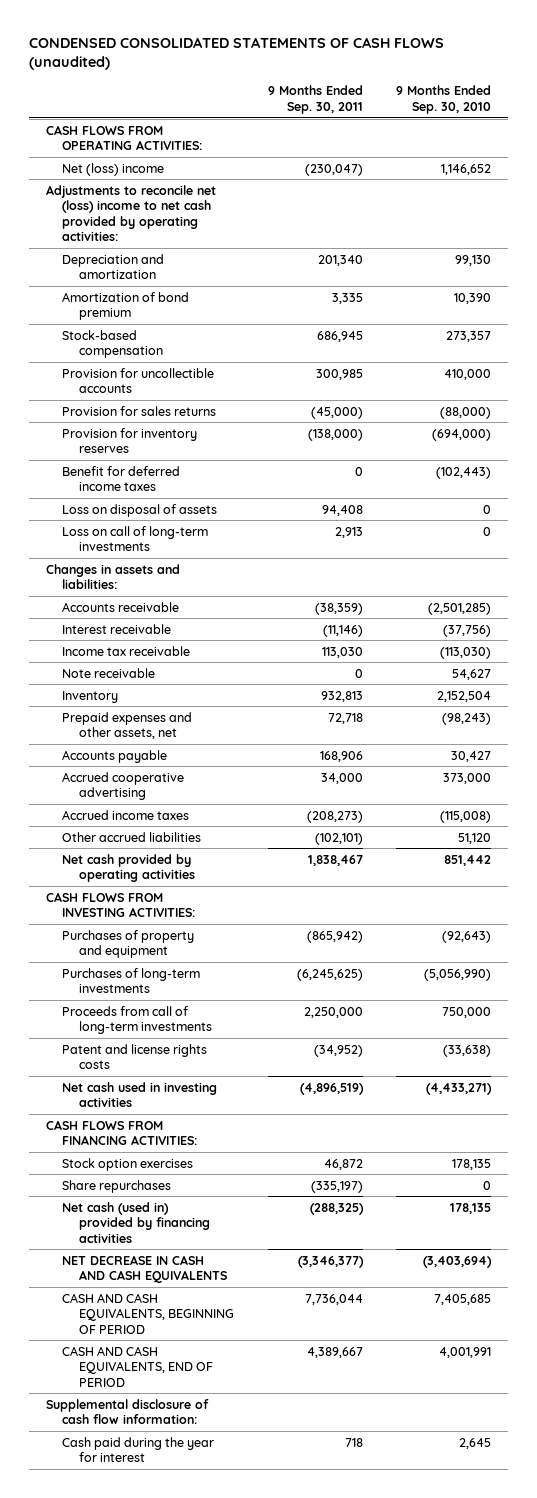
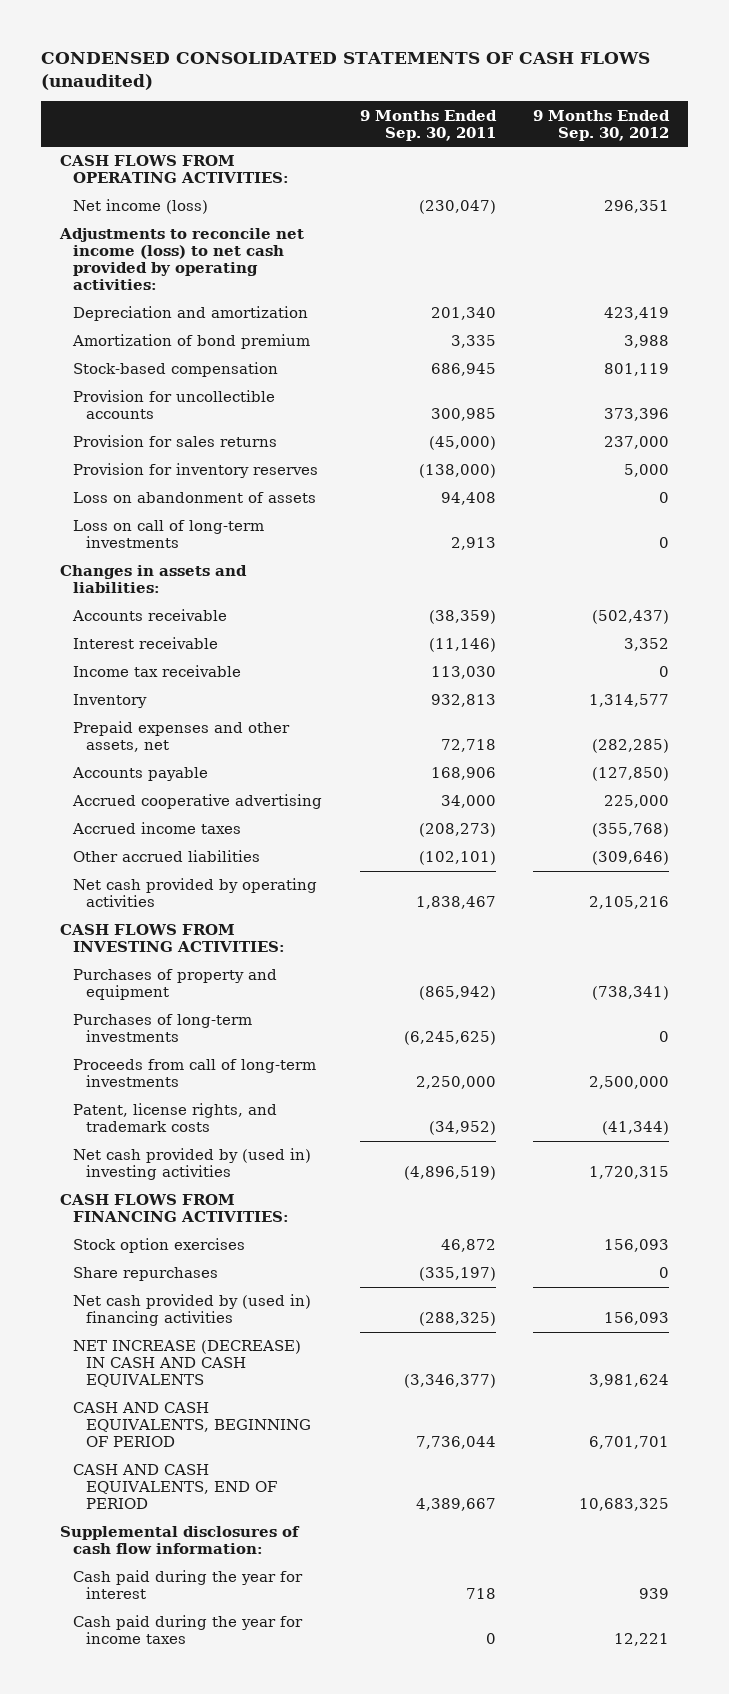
[396,85,492,115] 9 Months Ended Sep. 30, 2010 -> none
none -> [533,109,671,141] 9 Months Ended Sep. 30, 2012
[62,162,165,176] Net (loss) income -> [72,199,208,215] Net income (loss)
[45,184,216,242] Adjustments to reconcile net (loss) income to net cash provided by operating activities: -> [58,228,304,291] Adjustments to reconcile net income (loss) to net cash provided by operating activities:
[62,465,181,492] Benefit for deferred income taxes -> none
[62,503,218,517] Loss on disposal of assets -> [72,492,316,504] Loss on abandonment of assets
[62,667,156,678] Note receivable -> none
[62,1043,208,1070] Patent and license rights costs -> [72,1103,277,1133] Patent, license rights, and trademark costs
[62,1081,218,1108] Net cash used in investing activities -> [72,1148,311,1181] Net cash provided by (used in) investing activities
[62,1201,210,1243] Net cash (used in) provided by financing activities -> [72,1294,311,1327] Net cash provided by (used in) financing activities
[62,1254,227,1284] NET DECREASE IN CASH AND CASH EQUIVALENTS -> [72,1340,301,1388] NET INCREASE (DECREASE) IN CASH AND CASH EQUIVALENTS
[45,1398,209,1425] Supplemental disclosure of cash flow information: -> [59,1526,300,1555] Supplemental disclosures of cash flow information:
none -> [72,1615,303,1645] Cash paid during the year for income taxes

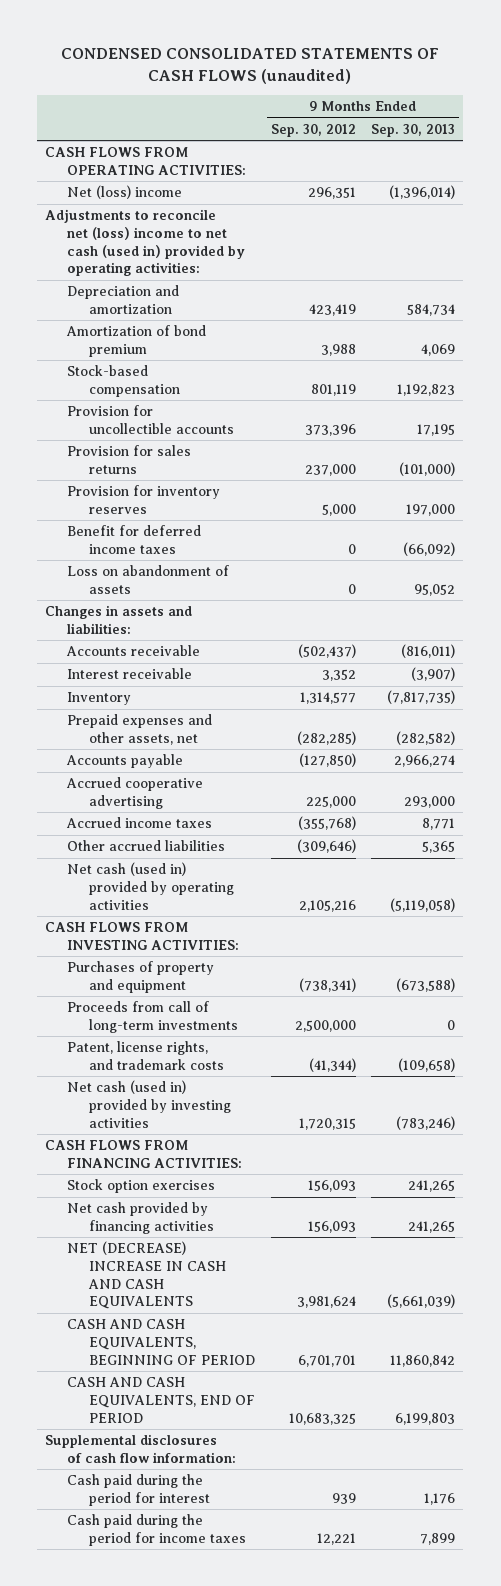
[359,109,497,141] 9 Months Ended Sep. 30, 2011 -> none
none -> [371,123,456,137] Sep. 30, 2013
[72,199,208,215] Net income (loss) -> [67,185,183,200] Net (loss) income
[58,228,304,291] Adjustments to reconcile net income (loss) to net cash provided by operating activities: -> [45,209,246,277] Adjustments to reconcile net (loss) income to net cash (used in) provided by operating activities:
none -> [67,525,202,554] Benefit for deferred income taxes
[72,520,264,549] Loss on call of long-term investments -> none
[72,665,241,678] Income tax receivable -> none
[72,878,317,908] Net cash provided by operating activities -> [67,862,235,910] Net cash (used in) provided by operating activities
[72,1014,252,1043] Purchases of long-term investments -> none
[72,1148,311,1181] Net cash provided by (used in) investing activities -> [67,1080,232,1128] Net cash (used in) provided by investing activities
[72,1267,218,1282] Share repurchases -> none
[72,1294,311,1327] Net cash provided by (used in) financing activities -> [67,1202,215,1234] Net cash provided by financing activities
[72,1340,301,1388] NET INCREASE (DECREASE) IN CASH AND CASH EQUIVALENTS -> [67,1241,227,1310] NET (DECREASE) INCREASE IN CASH AND CASH EQUIVALENTS
[72,1570,303,1600] Cash paid during the year for interest -> [67,1474,211,1506] Cash paid during the period for interest
[72,1615,303,1645] Cash paid during the year for income taxes -> [67,1514,247,1546] Cash paid during the period for income taxes

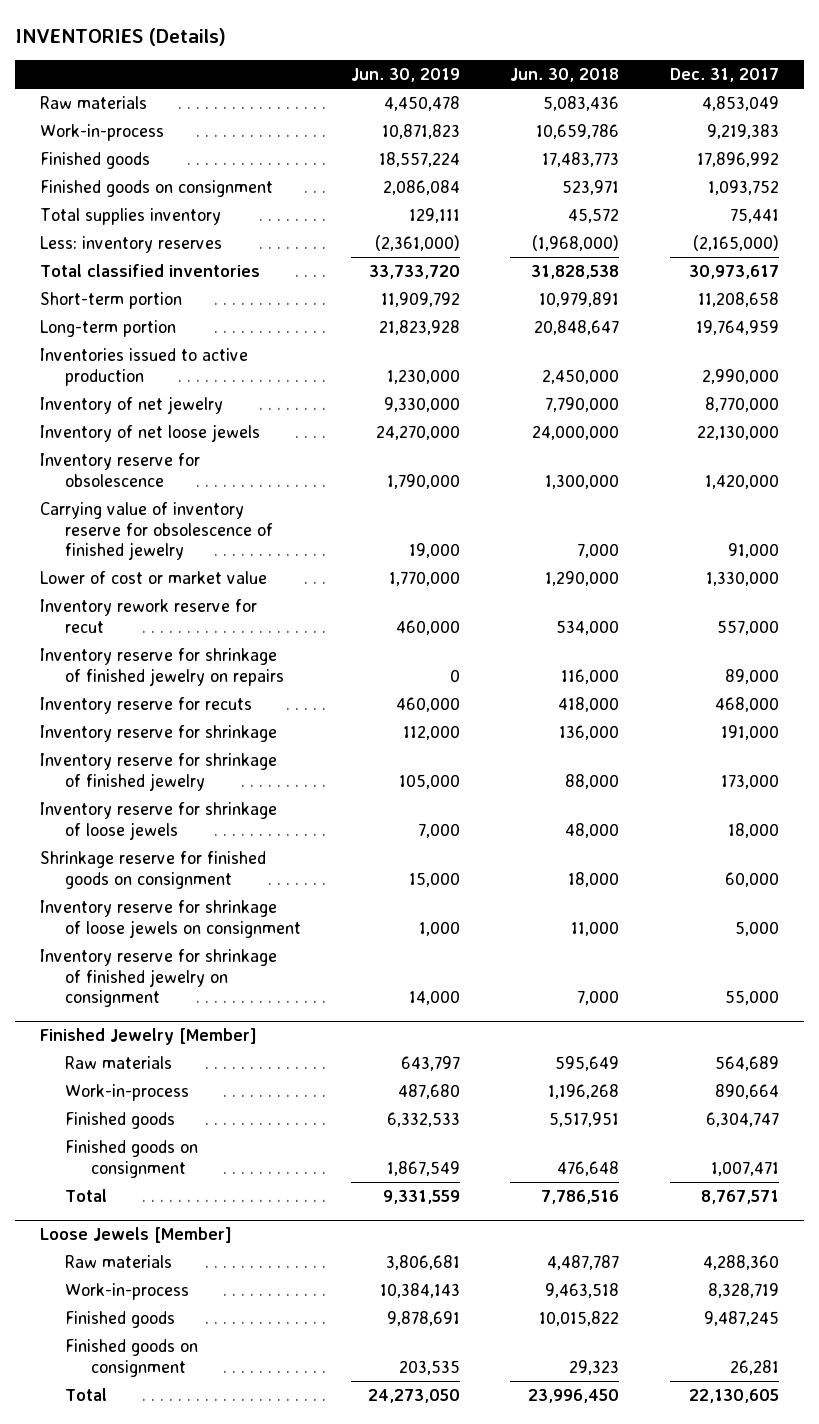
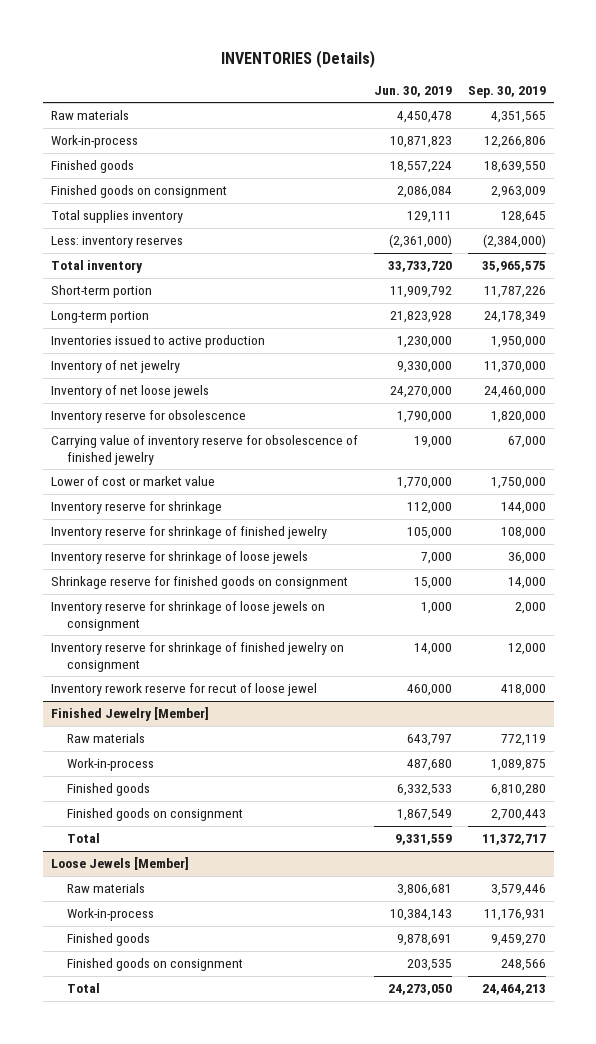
[510,68,620,83] Jun. 30, 2018 -> none
[669,68,779,83] Dec. 31, 2017 -> none
none -> [467,85,546,98] Sep. 30, 2019
[40,264,261,278] Total classified inventories -> [50,260,143,274] Total inventory
[40,599,258,633] Inventory rework reserve for recut -> none
[40,648,285,686] Inventory reserve for shrinkage of finished jewelry on repairs -> none
[40,697,253,715] Inventory reserve for recuts -> none
none -> [50,683,317,697] Inventory rework reserve for recut of loose jewel

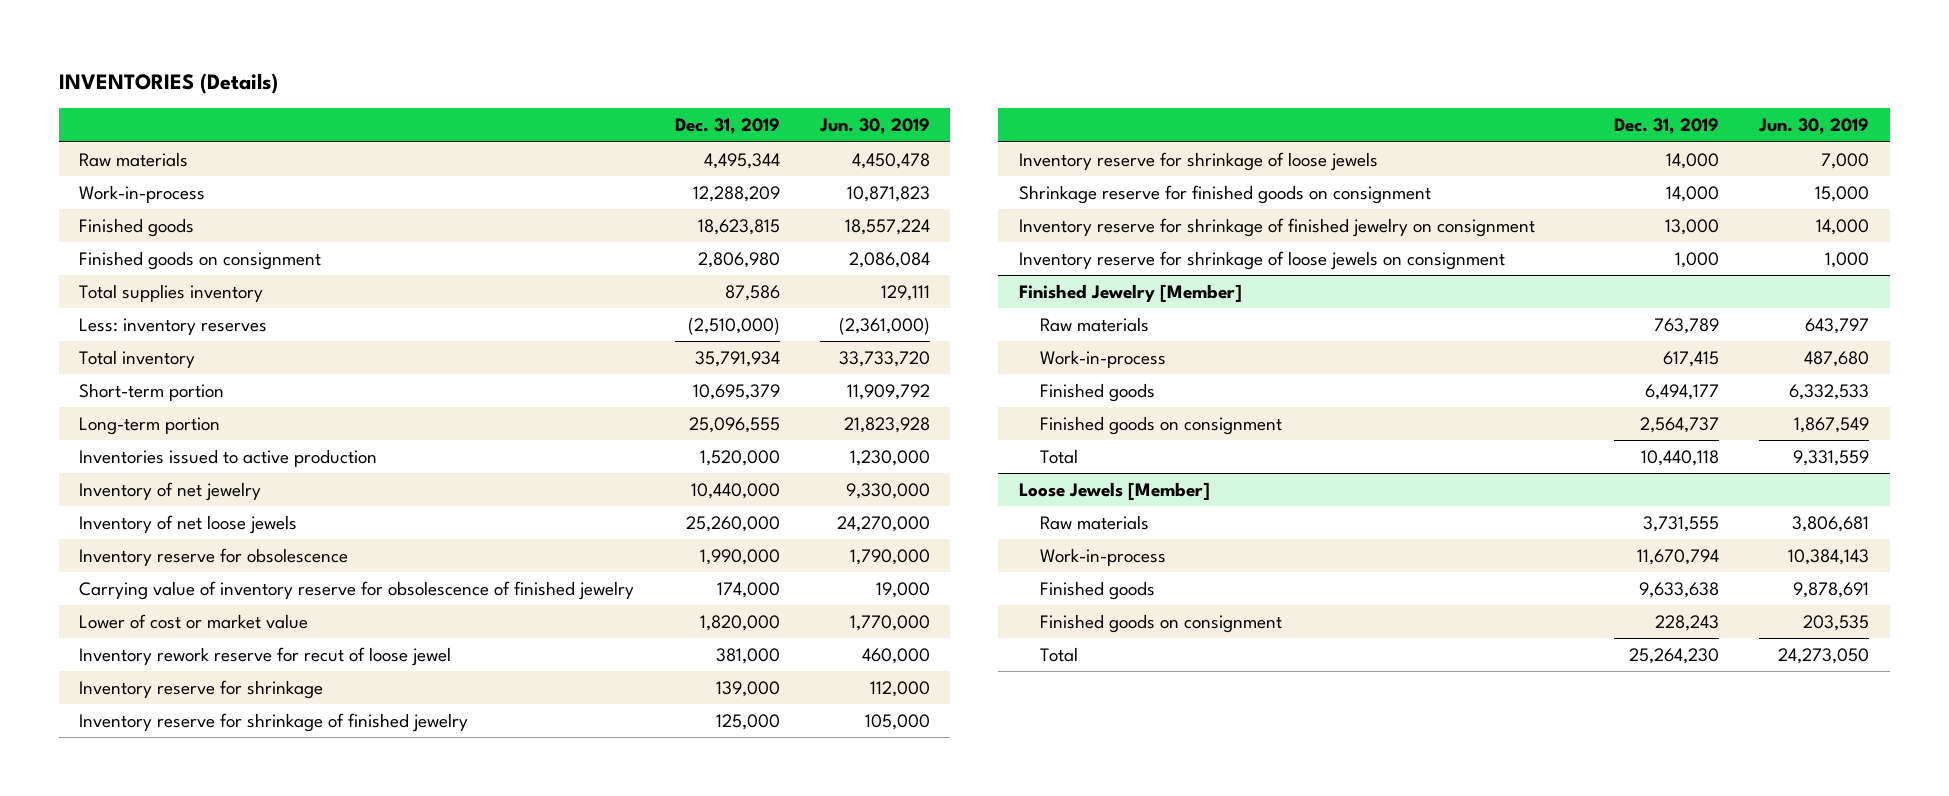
[467,85,546,98] Sep. 30, 2019 -> none
none -> [674,118,780,135] Dec. 31, 2019
[50,683,317,697] Inventory rework reserve for recut of loose jewel -> [79,646,452,666] Inventory rework reserve for recut of loose jewel
[50,601,325,631] Inventory reserve for shrinkage of loose jewels on consignment -> [1018,250,1505,270] Inventory reserve for shrinkage of loose jewels on consignment

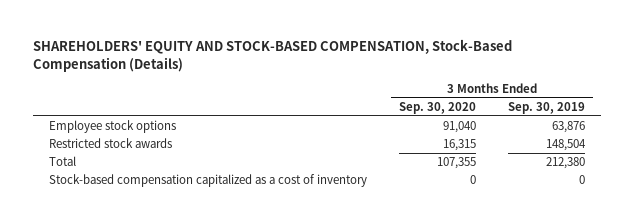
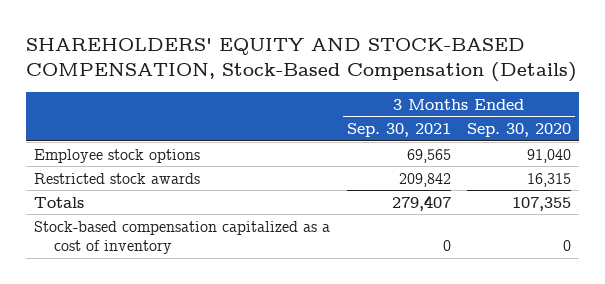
[507,102,585,115] Sep. 30, 2019 -> none
none -> [346,123,451,138] Sep. 30, 2021
[48,156,76,167] Total -> [34,196,85,208] Totals

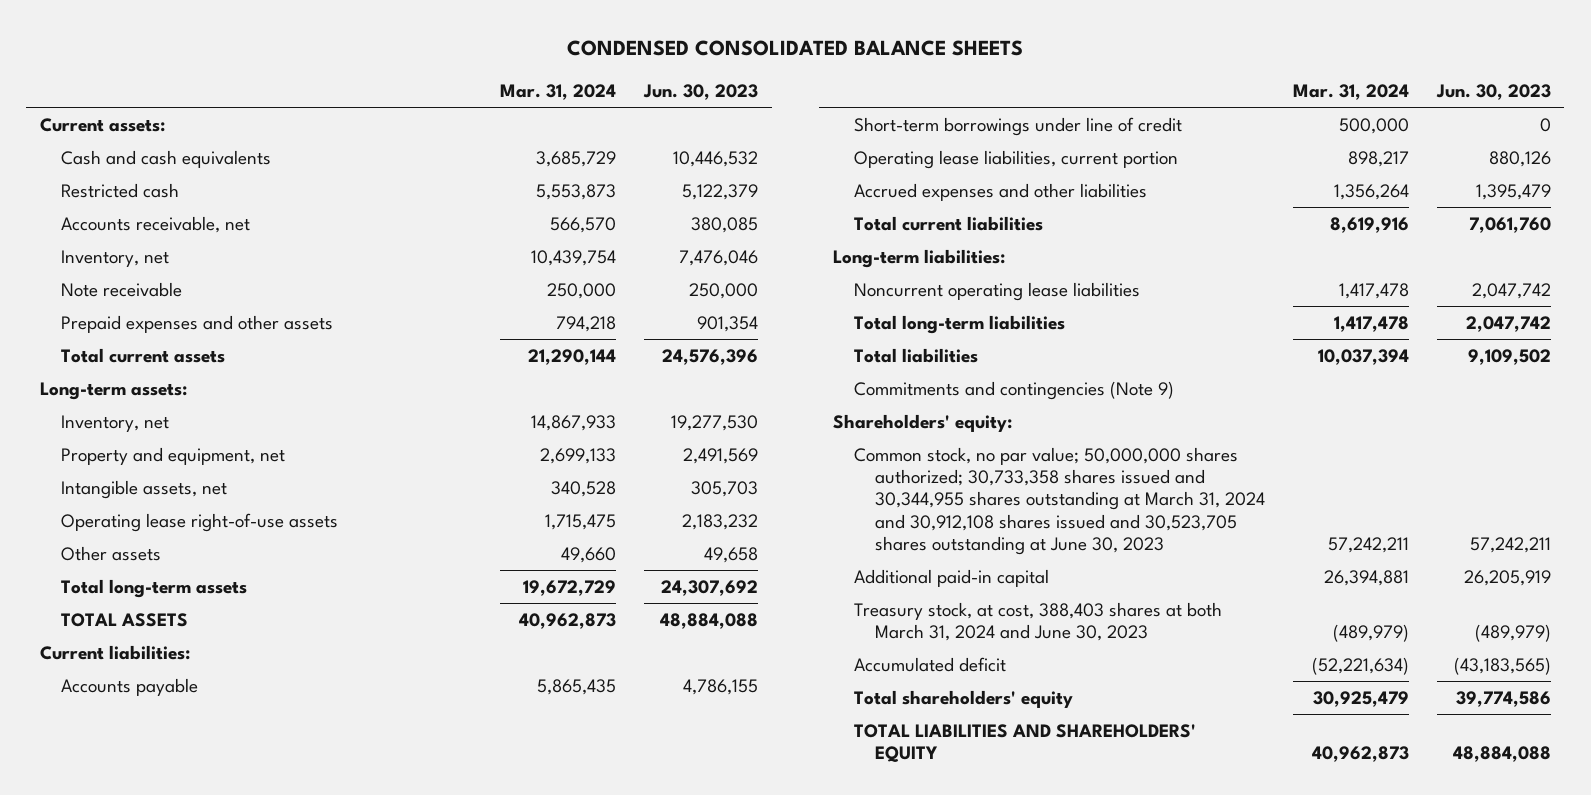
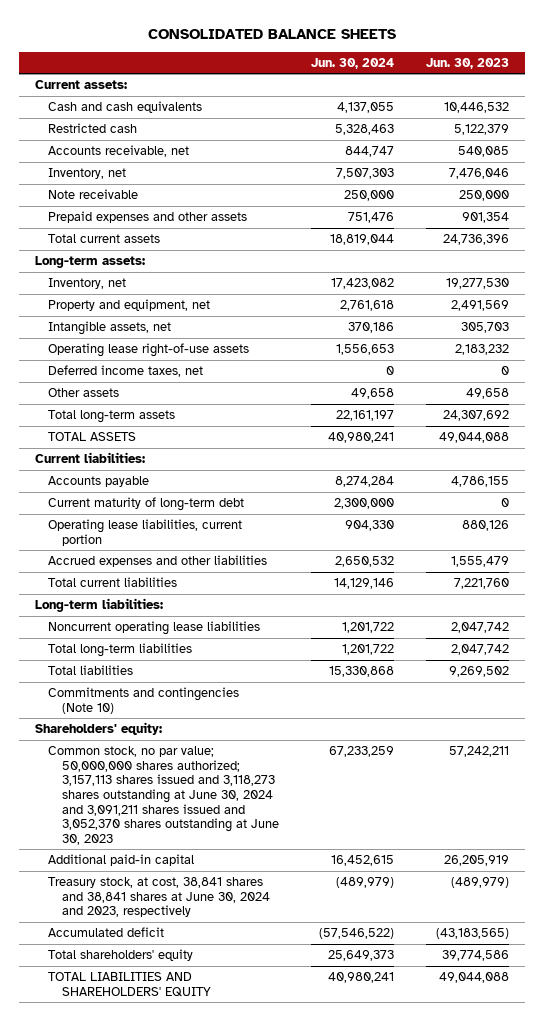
[567,40,1024,57] CONDENSED CONSOLIDATED BALANCE SHEETS -> [148,29,397,40] CONSOLIDATED BALANCE SHEETS
[500,83,617,100] Mar. 31, 2024 -> none
none -> [310,57,394,69] Jun. 30, 2024
[691,216,759,233] 380,085 -> [457,146,509,158] 540,085
[662,348,759,365] 24,576,396 -> [442,234,509,246] 24,736,396
none -> [48,365,204,378] Deferred income taxes, net
[660,612,759,629] 48,884,088 -> [438,432,509,444] 49,044,088
[853,116,1182,136] Short-term borrowings under line of credit -> [48,497,245,512] Current maturity of long-term debt
[1475,183,1551,200] 1,395,479 -> [450,556,509,568] 1,555,479
[1468,216,1551,233] 7,061,760 -> [453,578,509,590] 7,221,760
[1467,348,1551,365] 9,109,502 -> [448,666,509,678] 9,269,502
[853,380,1174,400] Commitments and contingencies (Note 9) -> [48,687,240,714] Commitments and contingencies (Note 10)
[853,446,1266,555] Common stock, no par value; 50,000,000 shares authorized; 30,733,358 shares issued and 30,344,955 shares outstanding at March 31, 2024 and 30,912,108 shares issued and 30,523,705 shares outstanding at June 30, 2023 -> [48,746,279,845] Common stock, no par value; 50,000,000 shares authorized; 3,157,113 shares issued and 3,118,273 shares outstanding at June 30, 2024 and 3,091,211 shares issued and 3,052,370 shares outstanding at June 30, 2023
[853,601,1222,642] Treasury stock, at cost, 388,403 shares at both March 31, 2024 and June 30, 2023 -> [48,877,270,918] Treasury stock, at cost, 38,841 shares and 38,841 shares at June 30, 2024 and 2023, respectively
[1452,746,1551,763] 48,884,088 -> [438,972,509,984] 49,044,088

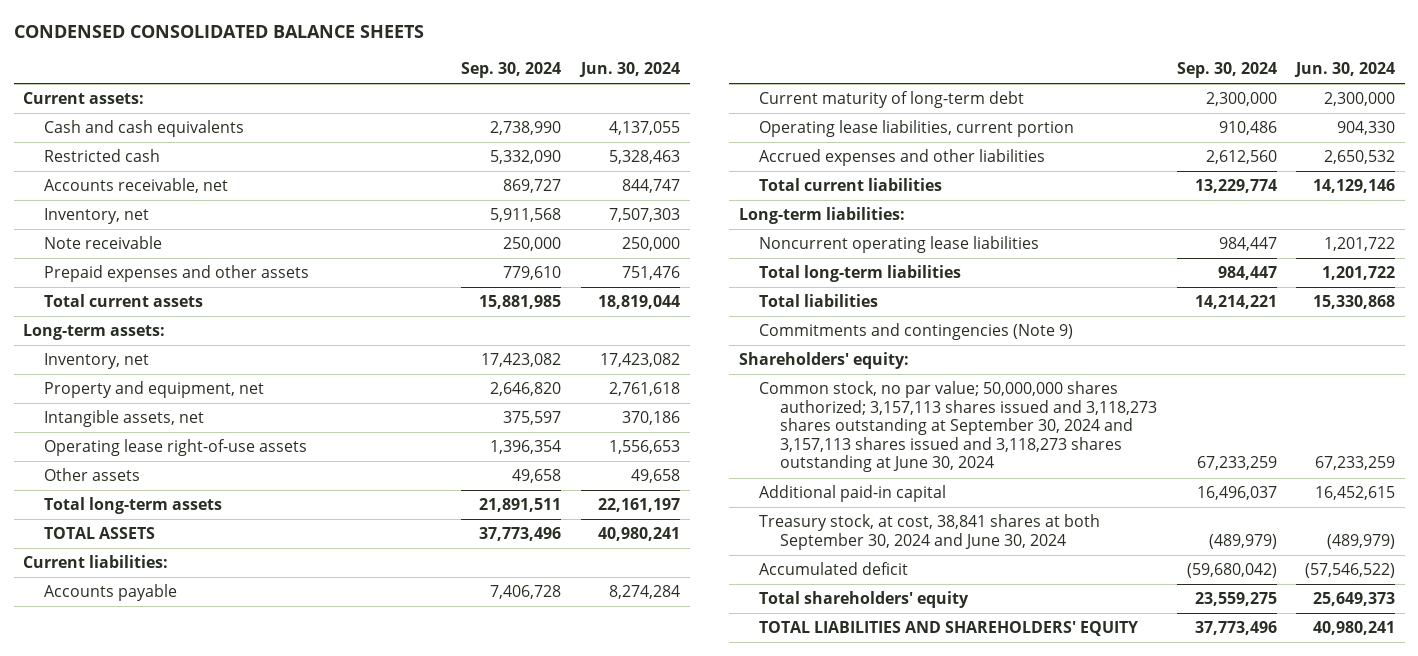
[148,29,397,40] CONSOLIDATED BALANCE SHEETS -> [13,25,424,39] CONDENSED CONSOLIDATED BALANCE SHEETS
[425,57,509,69] Jun. 30, 2023 -> none
none -> [461,62,562,79] Sep. 30, 2024
[48,365,204,378] Deferred income taxes, net -> none
[48,687,240,714] Commitments and contingencies (Note 10) -> [759,323,1074,341] Commitments and contingencies (Note 9)
[48,746,279,845] Common stock, no par value; 50,000,000 shares authorized; 3,157,113 shares issued and 3,118,273 shares outstanding at June 30, 2024 and 3,091,211 shares issued and 3,052,370 shares outstanding at June 30, 2023 -> [759,381,1158,473] Common stock, no par value; 50,000,000 shares authorized; 3,157,113 shares issued and 3,118,273 shares outstanding at September 30, 2024 and 3,157,113 shares issued and 3,118,273 shares outstanding at June 30, 2024
[48,877,270,918] Treasury stock, at cost, 38,841 shares and 38,841 shares at June 30, 2024 and 2023, respectively -> [759,514,1101,550] Treasury stock, at cost, 38,841 shares at both September 30, 2024 and June 30, 2024

